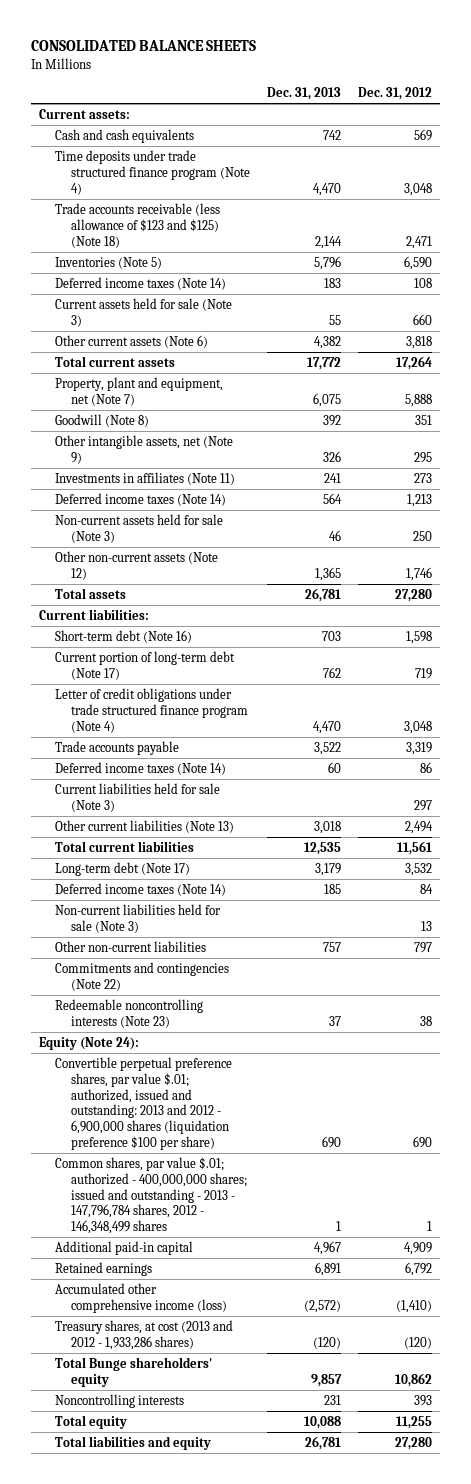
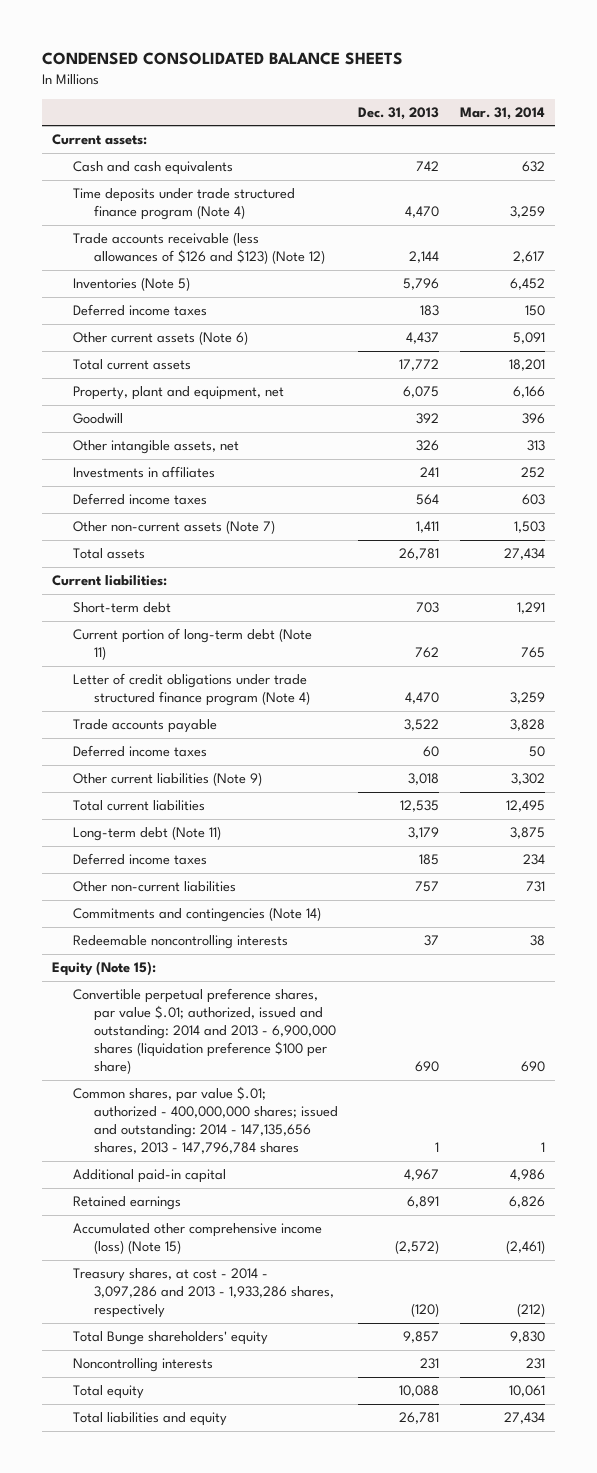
[30,40,256,52] CONSOLIDATED BALANCE SHEETS -> [41,52,403,66] CONDENSED CONSOLIDATED BALANCE SHEETS
[357,86,432,100] Dec. 31, 2012 -> none
none -> [460,106,546,120] Mar. 31, 2014
[55,202,221,248] Trade accounts receivable (less allowance of $123 and $125) (Note 18) -> [72,232,325,265] Trade accounts receivable (less allowances of $126 and $123) (Note 12)
[55,297,233,327] Current assets held for sale (Note 3) -> none
[55,276,227,290] Deferred income taxes (Note 14) -> [72,304,207,317] Deferred income taxes
[313,335,341,349] 4,382 -> [406,332,440,345] 4,437
[55,513,224,543] Non-current assets held for sale (Note 3) -> none
[55,376,224,406] Property, plant and equipment, net (Note 7) -> [72,386,284,401] Property, plant and equipment, net
[55,413,150,427] Goodwill (Note 8) -> [72,413,123,425] Goodwill
[55,434,234,464] Other intangible assets, net (Note 9) -> [72,440,239,455] Other intangible assets, net
[55,471,236,485] Investments in affiliates (Note 11) -> [72,466,215,479] Investments in affiliates
[55,492,227,506] Deferred income taxes (Note 14) -> [72,493,207,506] Deferred income taxes
[55,550,219,580] Other non-current assets (Note 12) -> [72,520,275,535] Other non-current assets (Note 7)
[314,566,341,581] 1,365 -> [416,521,440,534] 1,411
[55,629,193,643] Short-term debt (Note 16) -> [72,602,171,614] Short-term debt
[55,650,236,680] Current portion of long-term debt (Note 17) -> [72,628,312,661] Current portion of long-term debt (Note 11)
[55,782,221,812] Current liabilities held for sale (Note 3) -> none
[55,761,227,775] Deferred income taxes (Note 14) -> [72,745,207,758] Deferred income taxes
[55,819,235,833] Other current liabilities (Note 13) -> [72,772,262,787] Other current liabilities (Note 9)
[55,903,222,933] Non-current liabilities held for sale (Note 3) -> none
[55,861,191,876] Long-term debt (Note 17) -> [72,826,221,842] Long-term debt (Note 11)
[55,882,227,896] Deferred income taxes (Note 14) -> [72,853,207,866] Deferred income taxes
[55,961,230,991] Commitments and contingencies (Note 22) -> [72,907,321,923] Commitments and contingencies (Note 14)
[55,998,204,1028] Redeemable noncontrolling interests (Note 23) -> [72,935,288,950] Redeemable noncontrolling interests
[39,1036,140,1050] Equity (Note 24): -> [51,961,156,977] Equity (Note 15):
[55,1056,233,1151] Convertible perpetual preference shares, par value $.01; authorized, issued and outstanding: 2013 and 2012 - 6,900,000 shares (liquidation preference $100 per share) -> [72,988,336,1075] Convertible perpetual preference shares, par value $.01; authorized, issued and outstanding: 2014 and 2013 - 6,900,000 shares (liquidation preference $100 per share)
[55,1156,247,1235] Common shares, par value $.01; authorized - 400,000,000 shares; issued and outstanding - 2013 - 147,796,784 shares, 2012 - 146,348,499 shares -> [72,1086,338,1155] Common shares, par value $.01; authorized - 400,000,000 shares; issued and outstanding: 2014 - 147,135,656 shares, 2013 - 147,796,784 shares
[55,1282,227,1313] Accumulated other comprehensive income (loss) -> [72,1223,322,1255] Accumulated other comprehensive income (loss) (Note 15)
[55,1319,234,1350] Treasury shares, at cost (2013 and 2012 - 1,933,286 shares) -> [72,1268,334,1319] Treasury shares, at cost - 2014 - 3,097,286 and 2013 - 1,933,286 shares, respectively

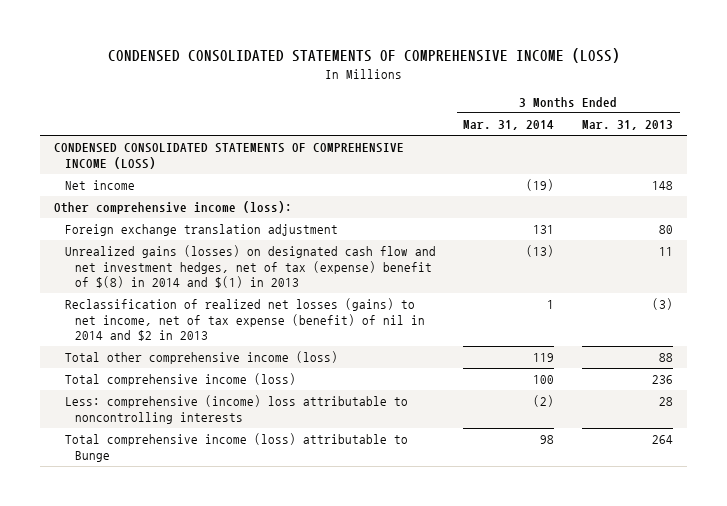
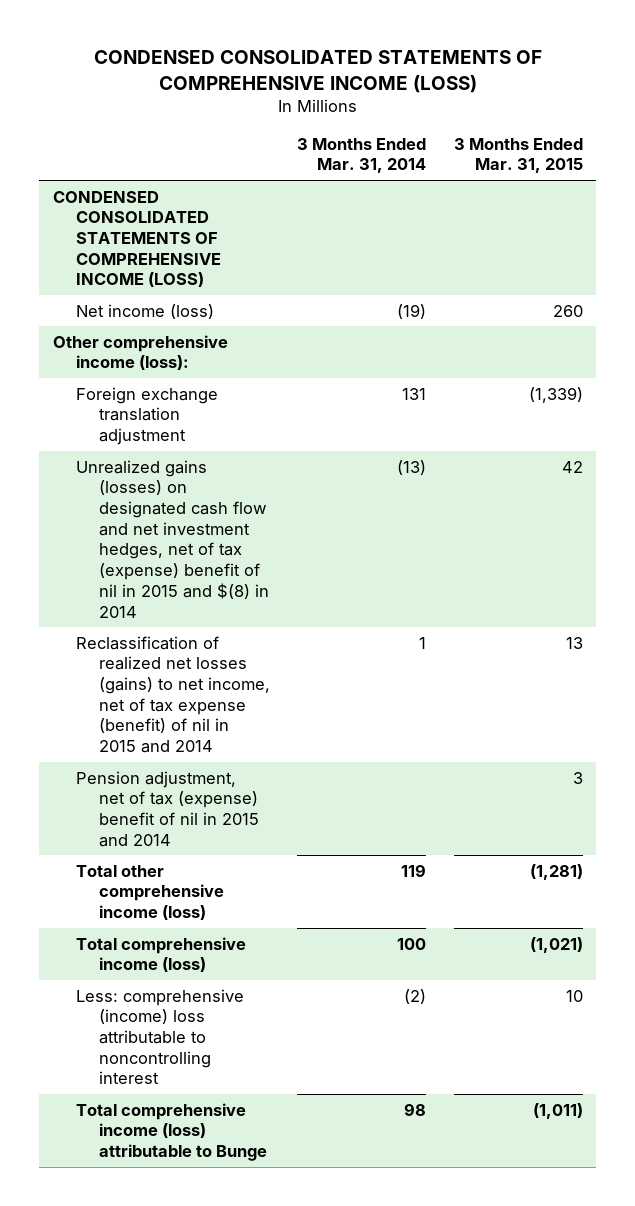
[582,120,674,131] Mar. 31, 2013 -> none
none -> [453,137,583,174] 3 Months Ended Mar. 31, 2015
[64,180,135,191] Net income -> [75,303,214,319] Net income (loss)
[64,245,436,289] Unrealized gains (losses) on designated cash flow and net investment hedges, net of tax (expense) benefit of $(8) in 2014 and $(1) in 2013 -> [75,459,269,618] Unrealized gains (losses) on designated cash flow and net investment hedges, net of tax (expense) benefit of nil in 2015 and $(8) in 2014
[64,298,426,342] Reclassification of realized net losses (gains) to net income, net of tax expense (benefit) of nil in 2014 and $2 in 2013 -> [75,635,270,754] Reclassification of realized net losses (gains) to net income, net of tax expense (benefit) of nil in 2015 and 2014
none -> [75,770,259,847] Pension adjustment, net of tax (expense) benefit of nil in 2015 and 2014
[64,395,408,424] Less: comprehensive (income) loss attributable to noncontrolling interests -> [75,988,244,1085] Less: comprehensive (income) loss attributable to noncontrolling interest

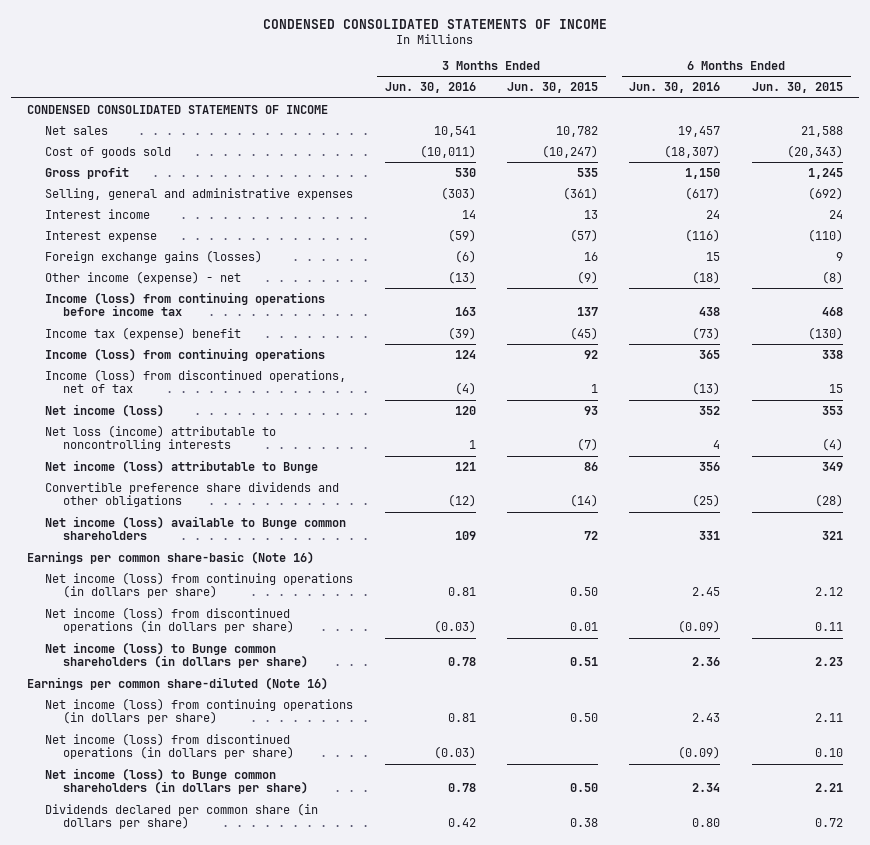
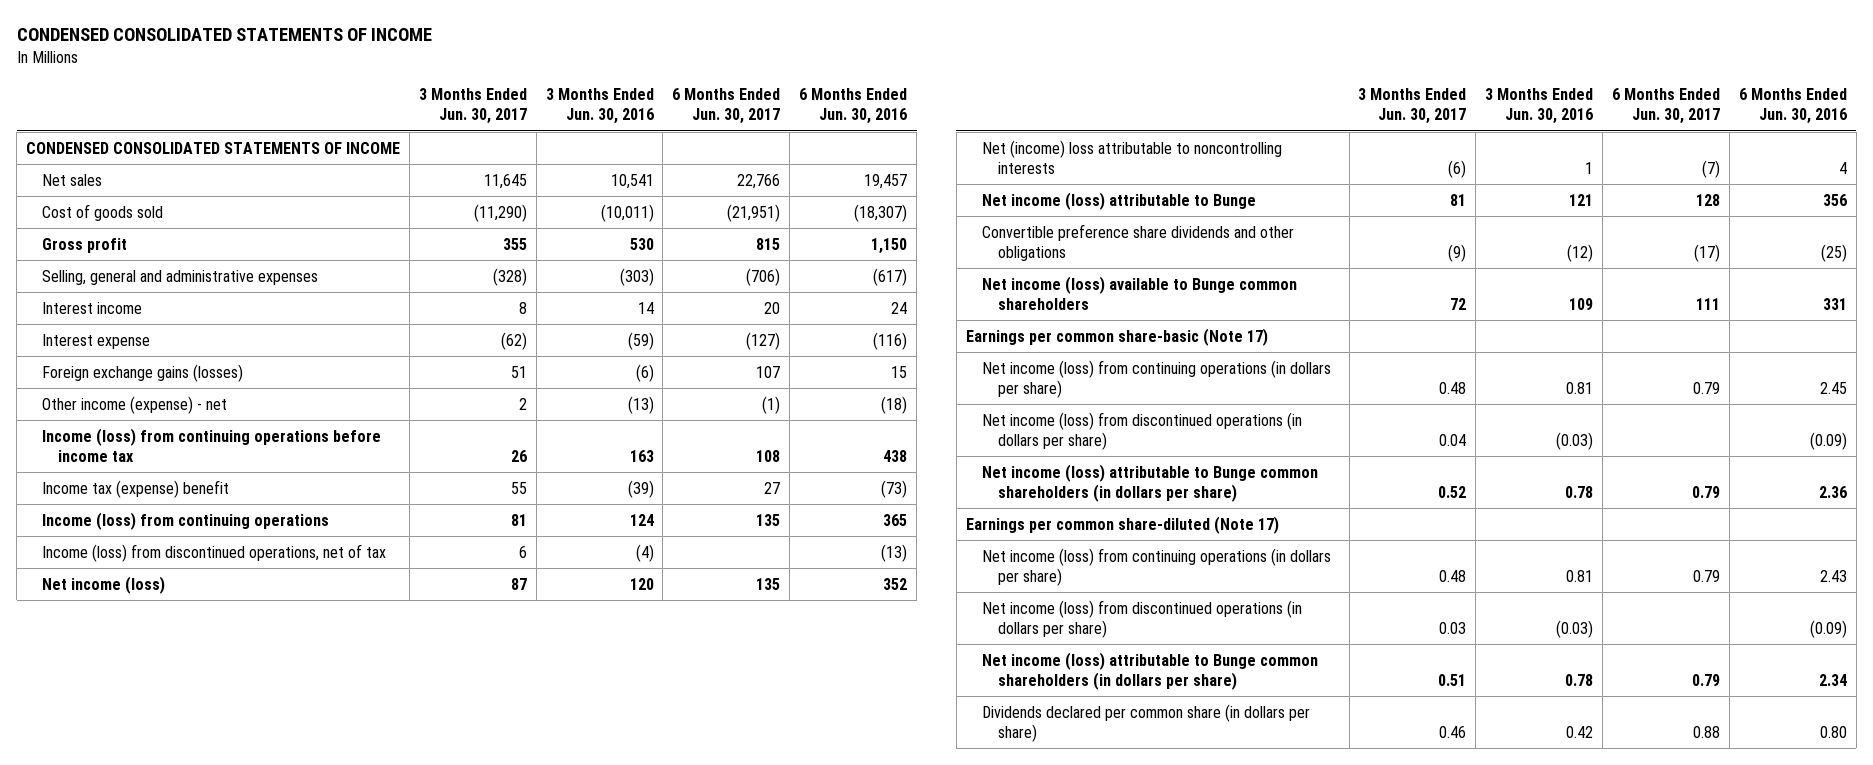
[507,82,599,94] Jun. 30, 2015 -> none
[751,82,843,94] Jun. 30, 2015 -> none
none -> [418,88,527,125] 3 Months Ended Jun. 30, 2017
none -> [672,88,781,125] 6 Months Ended Jun. 30, 2017
[45,424,277,452] Net loss (income) attributable to noncontrolling interests -> [981,139,1282,174] Net (income) loss attributable to noncontrolling interests
[27,550,315,564] Earnings per common share-basic (Note 16) -> [965,327,1268,346] Earnings per common share-basic (Note 17)
[45,641,309,669] Net income (loss) to Bunge common shareholders (in dollars per share) -> [981,463,1318,502] Net income (loss) attributable to Bunge common shareholders (in dollars per share)
[27,676,329,690] Earnings per common share-diluted (Note 16) -> [965,515,1279,534] Earnings per common share-diluted (Note 17)
[45,767,309,795] Net income (loss) to Bunge common shareholders (in dollars per share) -> [981,651,1318,690] Net income (loss) attributable to Bunge common shareholders (in dollars per share)

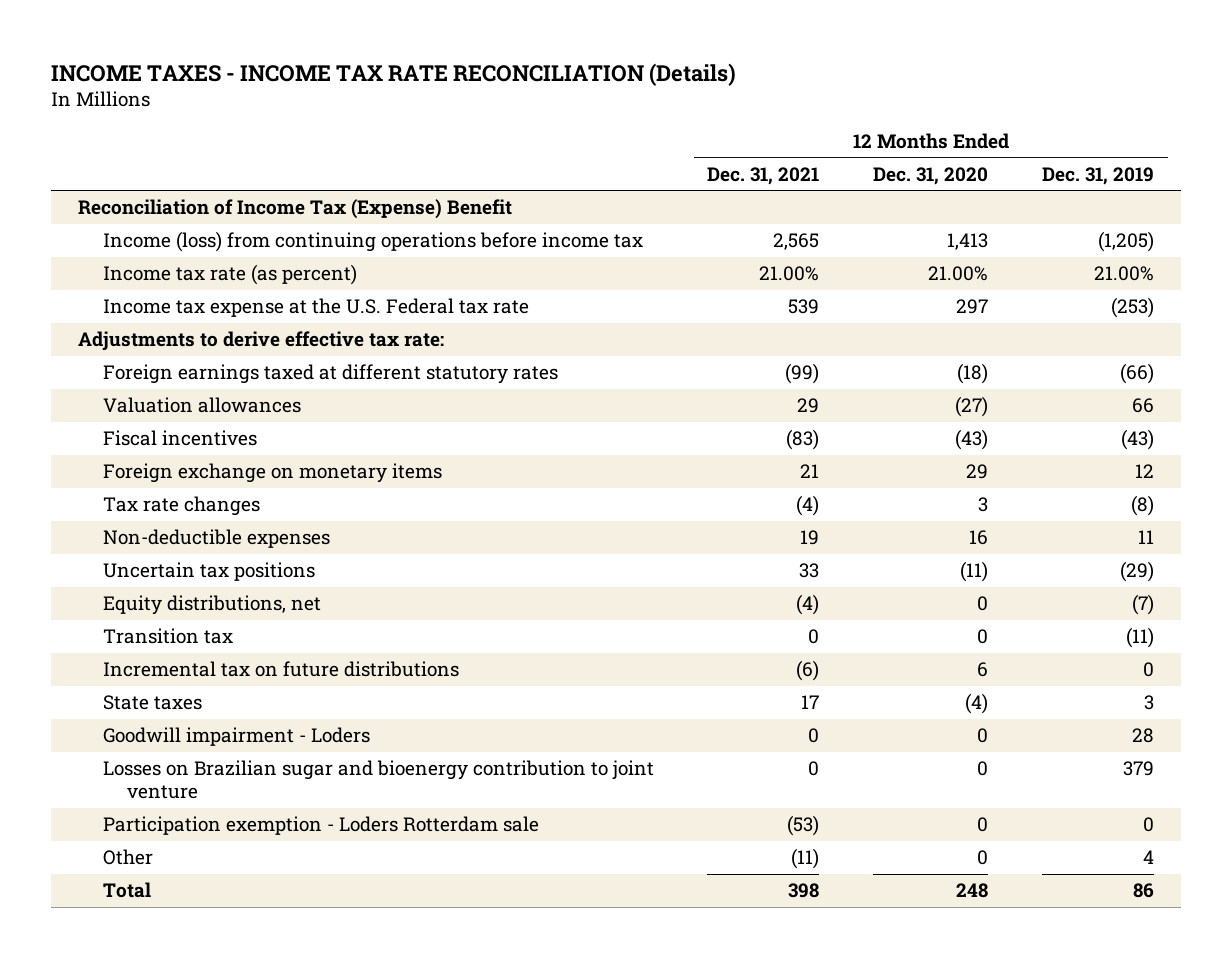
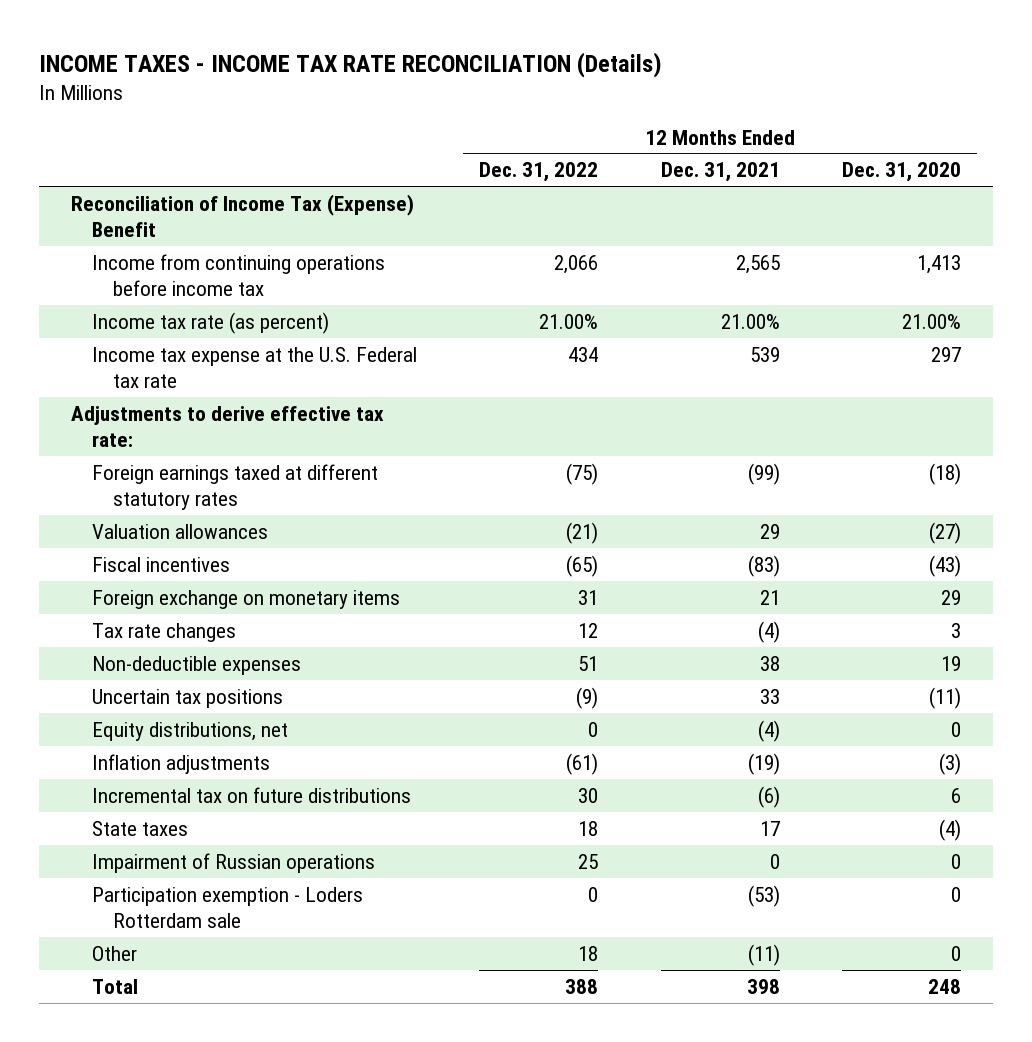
[1042,166,1155,185] Dec. 31, 2019 -> none
none -> [479,162,599,183] Dec. 31, 2022
[102,231,643,253] Income (loss) from continuing operations before income tax -> [91,253,385,297] Income from continuing operations before income tax
[800,530,820,546] 19 -> [759,655,780,671] 38
[969,530,989,546] 16 -> [941,655,962,671] 19
[102,628,233,645] Transition tax -> none
none -> [91,753,270,774] Inflation adjustments
[102,760,654,800] Losses on Brazilian sugar and bioenergy contribution to joint venture -> none
[102,727,370,747] Goodwill impairment - Loders -> [91,852,375,873] Impairment of Russian operations

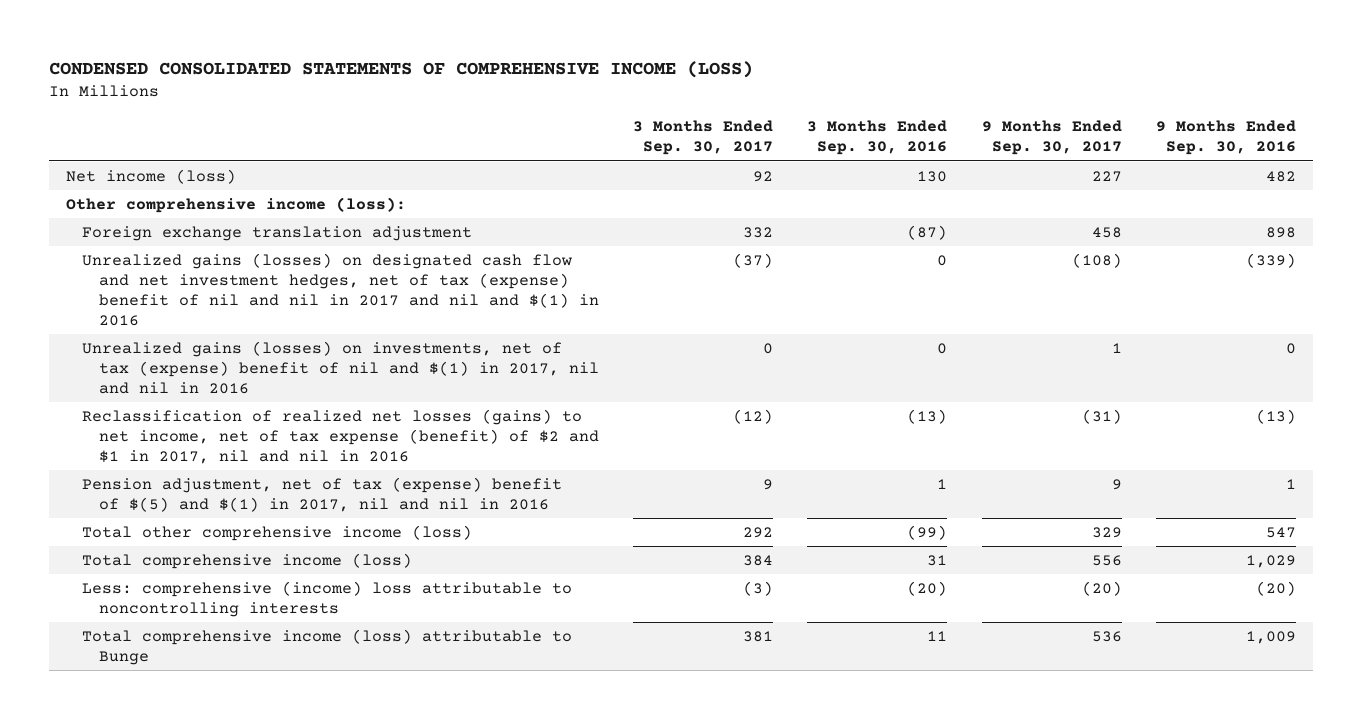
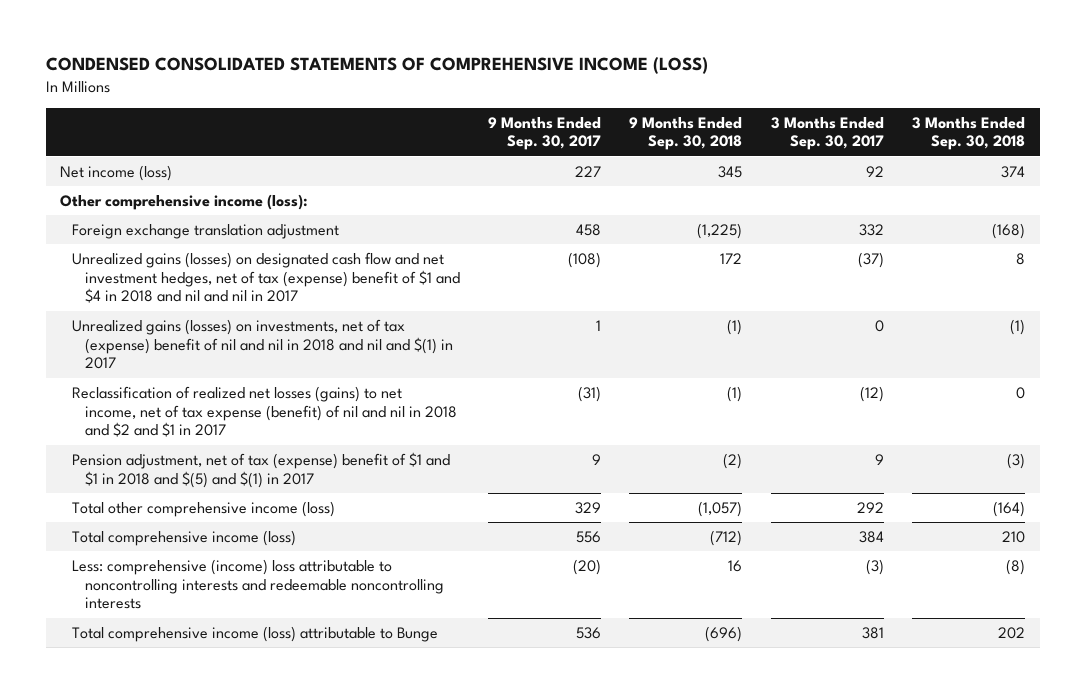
[807,120,948,156] 3 Months Ended Sep. 30, 2016 -> none
[1156,120,1297,156] 9 Months Ended Sep. 30, 2016 -> none
none -> [629,116,743,151] 9 Months Ended Sep. 30, 2018
none -> [912,116,1026,151] 3 Months Ended Sep. 30, 2018
[82,252,599,326] Unrealized gains (losses) on designated cash flow and net investment hedges, net of tax (expense) benefit of nil and nil in 2017 and nil and $(1) in 2016 -> [72,251,460,304] Unrealized gains (losses) on designated cash flow and net investment hedges, net of tax (expense) benefit of $1 and $4 in 2018 and nil and nil in 2017
[82,340,599,394] Unrealized gains (losses) on investments, net of tax (expense) benefit of nil and $(1) in 2017, nil and nil in 2016 -> [72,318,453,370] Unrealized gains (losses) on investments, net of tax (expense) benefit of nil and nil in 2018 and nil and $(1) in 2017
[82,408,599,464] Reclassification of realized net losses (gains) to net income, net of tax expense (benefit) of $2 and $1 in 2017, nil and nil in 2016 -> [72,385,457,438] Reclassification of realized net losses (gains) to net income, net of tax expense (benefit) of nil and nil in 2018 and $2 and $1 in 2017
[82,476,563,512] Pension adjustment, net of tax (expense) benefit of $(5) and $(1) in 2017, nil and nil in 2016 -> [72,451,451,488] Pension adjustment, net of tax (expense) benefit of $1 and $1 in 2018 and $(5) and $(1) in 2017
[82,580,573,617] Less: comprehensive (income) loss attributable to noncontrolling interests -> [72,558,444,610] Less: comprehensive (income) loss attributable to noncontrolling interests and redeemable noncontrolling interests

